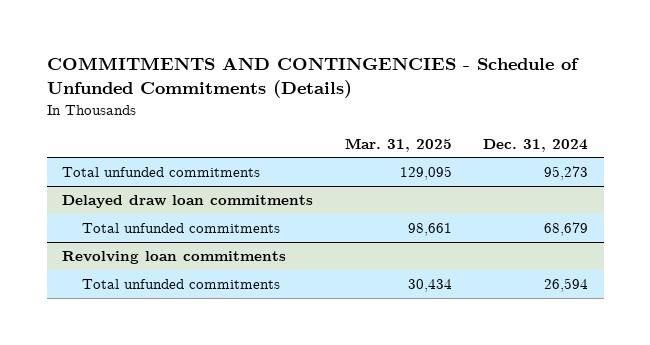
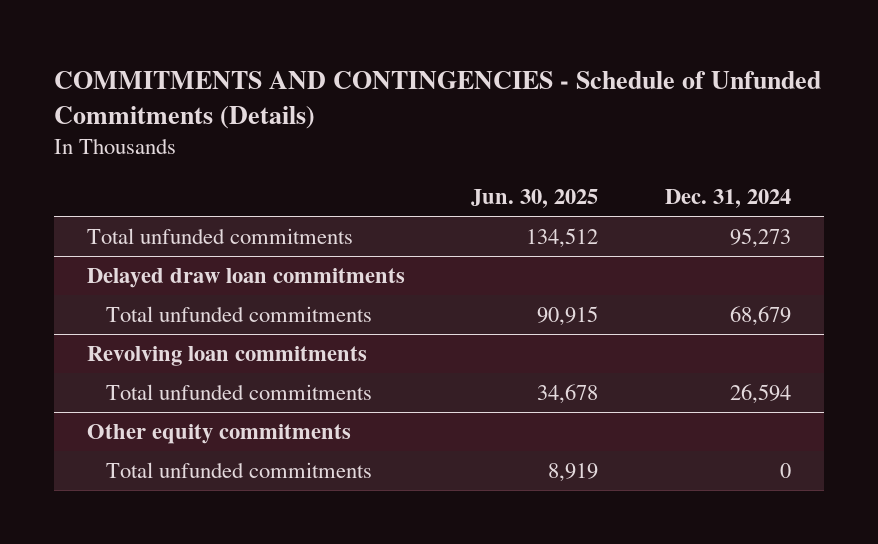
[344,137,452,152] Mar. 31, 2025 -> none
none -> [471,188,599,208] Jun. 30, 2025
none -> [86,424,351,445] Other equity commitments
none -> [105,462,372,479] Total unfunded commitments

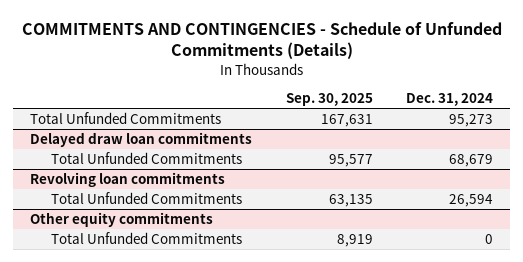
[471,188,599,208] Jun. 30, 2025 -> none
none -> [285,93,373,107] Sep. 30, 2025
[86,228,353,245] Total unfunded commitments -> [30,112,222,125] Total Unfunded Commitments
[105,306,372,323] Total unfunded commitments -> [51,152,243,165] Total Unfunded Commitments
[105,384,372,401] Total unfunded commitments -> [51,192,243,205] Total Unfunded Commitments
[105,462,372,479] Total unfunded commitments -> [51,232,243,245] Total Unfunded Commitments

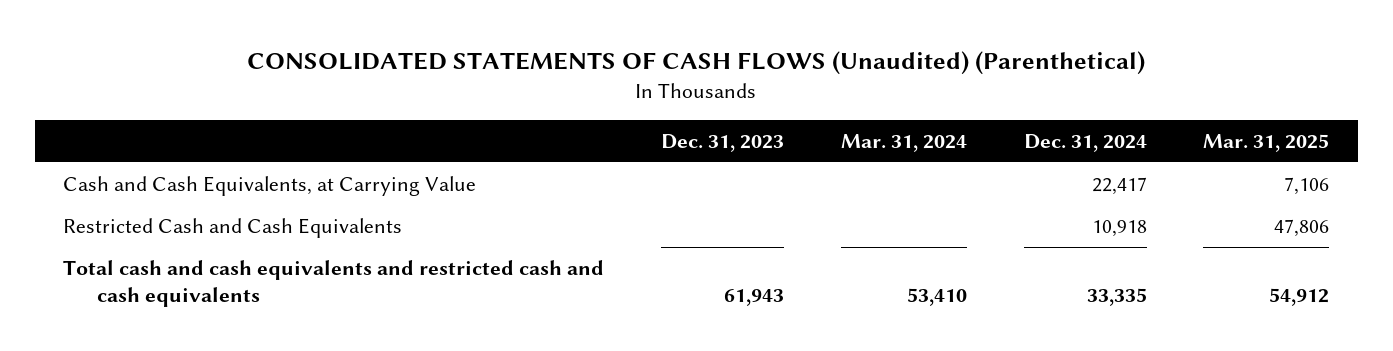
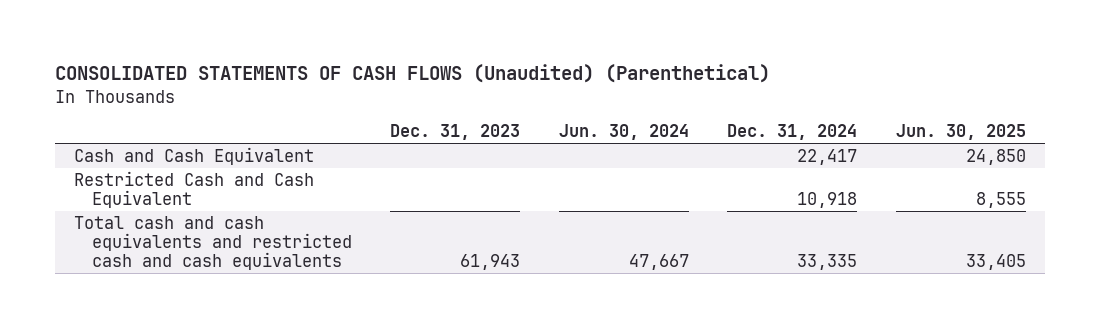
[840,133,967,152] Mar. 31, 2024 -> none
[1203,133,1330,152] Mar. 31, 2025 -> none
none -> [558,124,689,141] Jun. 30, 2024
none -> [895,124,1026,141] Jun. 30, 2025
[63,176,477,197] Cash and Cash Equivalents, at Carrying Value -> [73,147,314,166] Cash and Cash Equivalent
[63,218,403,239] Restricted Cash and Cash Equivalents -> [73,171,314,209] Restricted Cash and Cash Equivalent

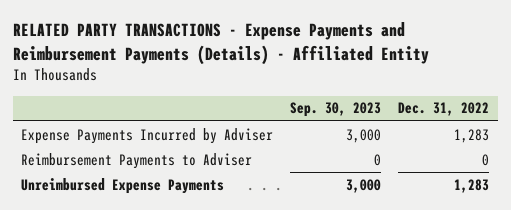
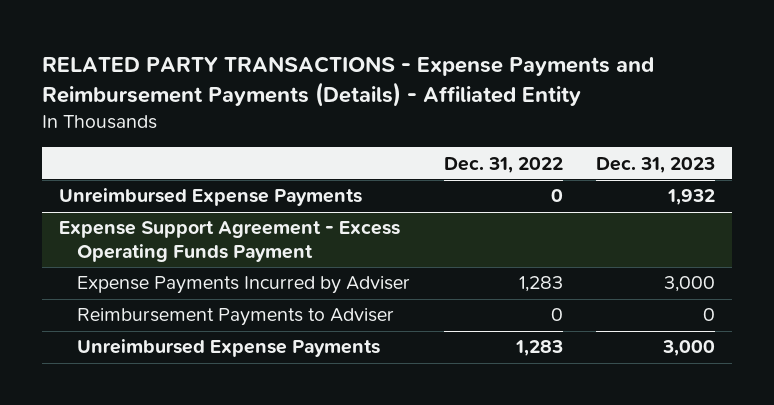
[290,102,382,118] Sep. 30, 2023 -> none
none -> [596,156,716,173] Dec. 31, 2023
none -> [58,188,362,207] Unreimbursed Expense Payments
none -> [58,221,400,262] Expense Support Agreement - Excess Operating Funds Payment

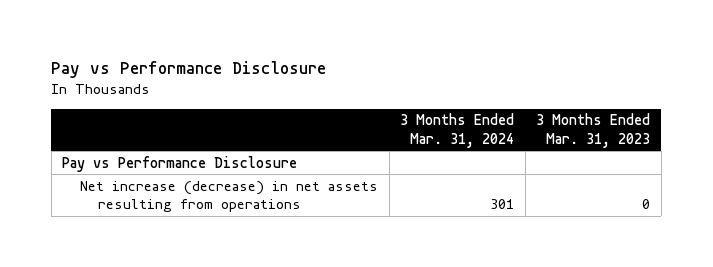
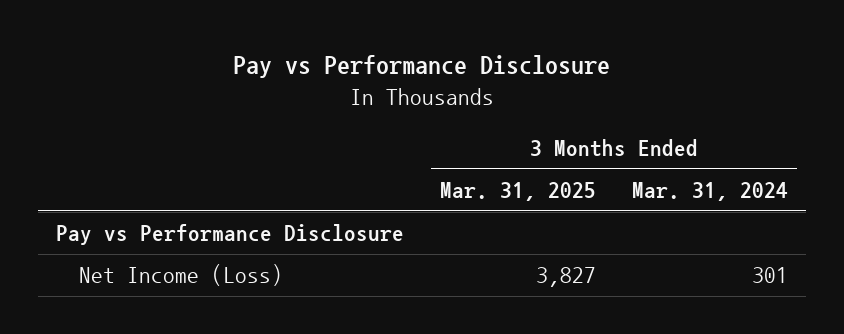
[536,113,651,148] 3 Months Ended Mar. 31, 2023 -> none
none -> [440,181,597,201] Mar. 31, 2025
[80,180,379,213] Net increase (decrease) in net assets resulting from operations -> [78,264,283,287] Net Income (Loss)

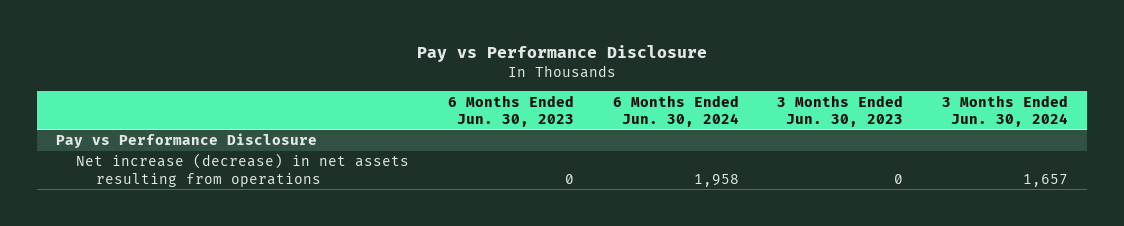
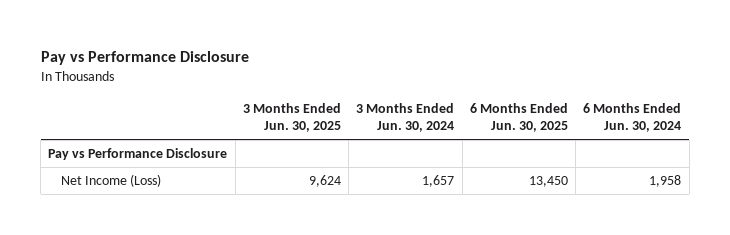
[447,94,574,127] 6 Months Ended Jun. 30, 2023 -> none
[777,94,904,127] 3 Months Ended Jun. 30, 2023 -> none
none -> [242,102,341,133] 3 Months Ended Jun. 30, 2025
none -> [469,102,568,133] 6 Months Ended Jun. 30, 2025
[76,153,410,187] Net increase (decrease) in net assets resulting from operations -> [60,174,161,188] Net Income (Loss)

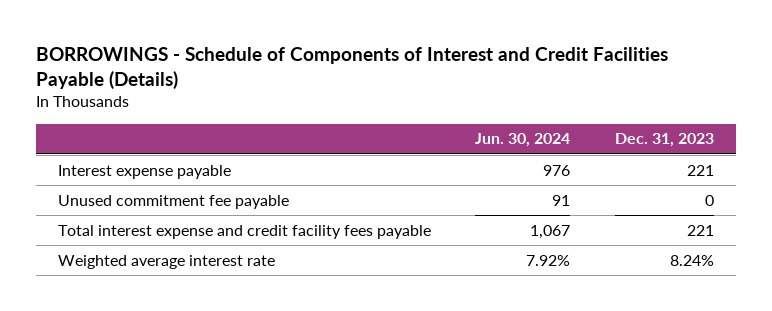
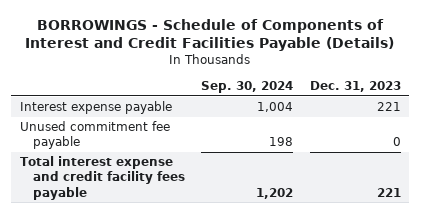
[475,133,571,148] Jun. 30, 2024 -> none
none -> [201,81,294,94] Sep. 30, 2024
[57,254,275,269] Weighted average interest rate -> none

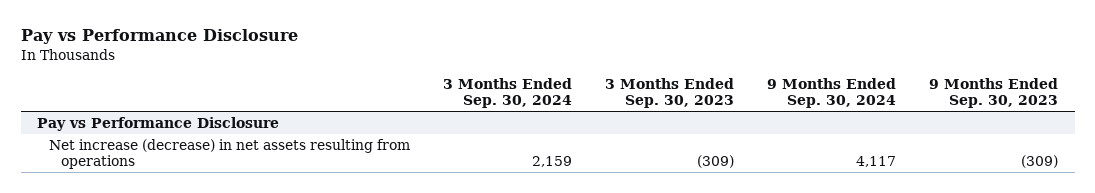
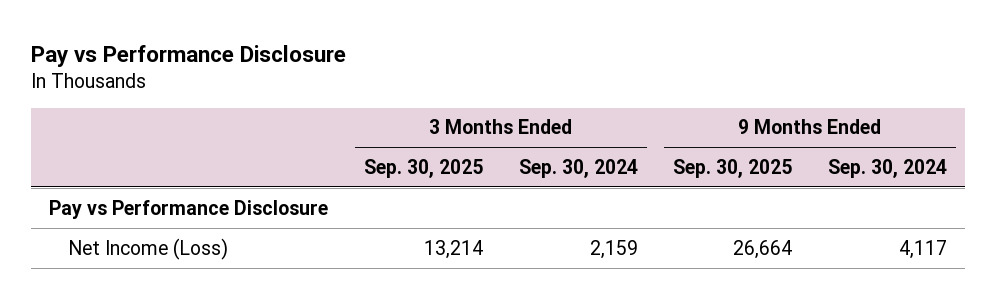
[605,77,735,109] 3 Months Ended Sep. 30, 2023 -> none
[929,77,1059,109] 9 Months Ended Sep. 30, 2023 -> none
none -> [363,158,483,178] Sep. 30, 2025
none -> [673,158,793,178] Sep. 30, 2025
[49,138,411,170] Net increase (decrease) in net assets resulting from operations -> [68,237,229,260] Net Income (Loss)

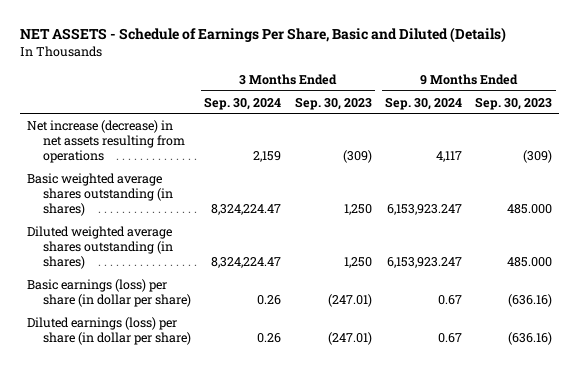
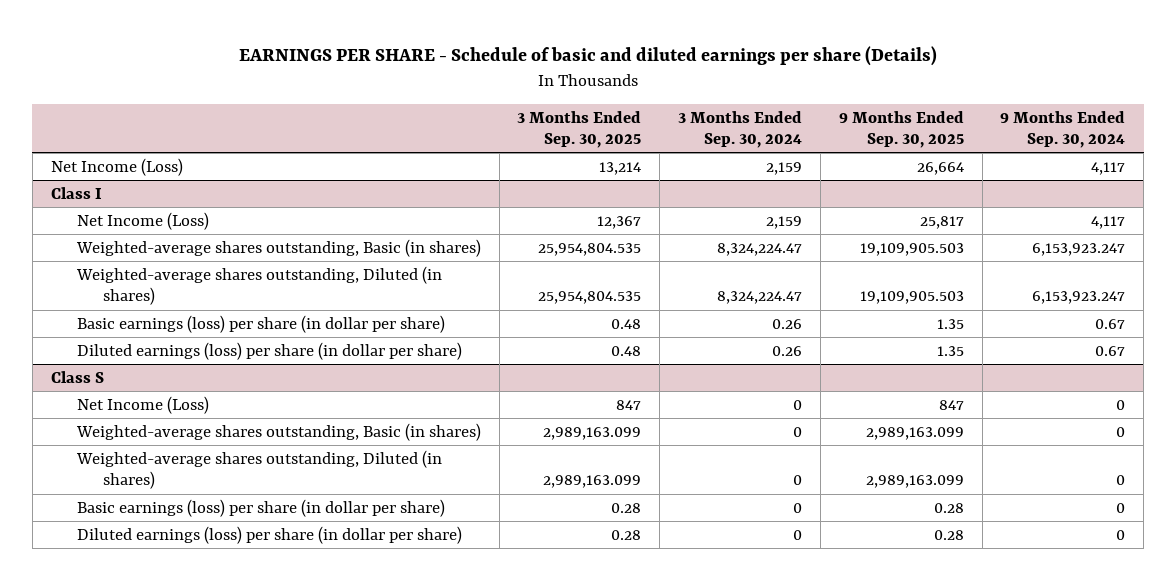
[20,27,507,44] NET ASSETS - Schedule of Earnings Per Share, Basic and Diluted (Details) -> [239,45,938,66] EARNINGS PER SHARE - Schedule of basic and diluted earnings per share (Details)
[294,96,372,110] Sep. 30, 2023 -> none
[475,96,553,110] Sep. 30, 2023 -> none
none -> [517,110,642,149] 3 Months Ended Sep. 30, 2025
none -> [838,110,964,149] 9 Months Ended Sep. 30, 2025
[26,119,185,164] Net increase (decrease) in net assets resulting from operations -> [50,157,183,176] Net Income (Loss)
none -> [50,186,102,199] Class I
none -> [76,211,209,230] Net Income (Loss)
[26,172,173,217] Basic weighted average shares outstanding (in shares) -> [75,238,481,257] Weighted-average shares outstanding, Basic (in shares)
[26,225,173,270] Diluted weighted average shares outstanding (in shares) -> [75,265,442,306] Weighted-average shares outstanding, Diluted (in shares)
none -> [50,370,104,383] Class S
none -> [76,395,209,414] Net Income (Loss)
none -> [75,422,481,441] Weighted-average shares outstanding, Basic (in shares)
none -> [75,449,442,490] Weighted-average shares outstanding, Diluted (in shares)
none -> [76,498,445,517] Basic earnings (loss) per share (in dollar per share)
none -> [76,525,462,544] Diluted earnings (loss) per share (in dollar per share)

